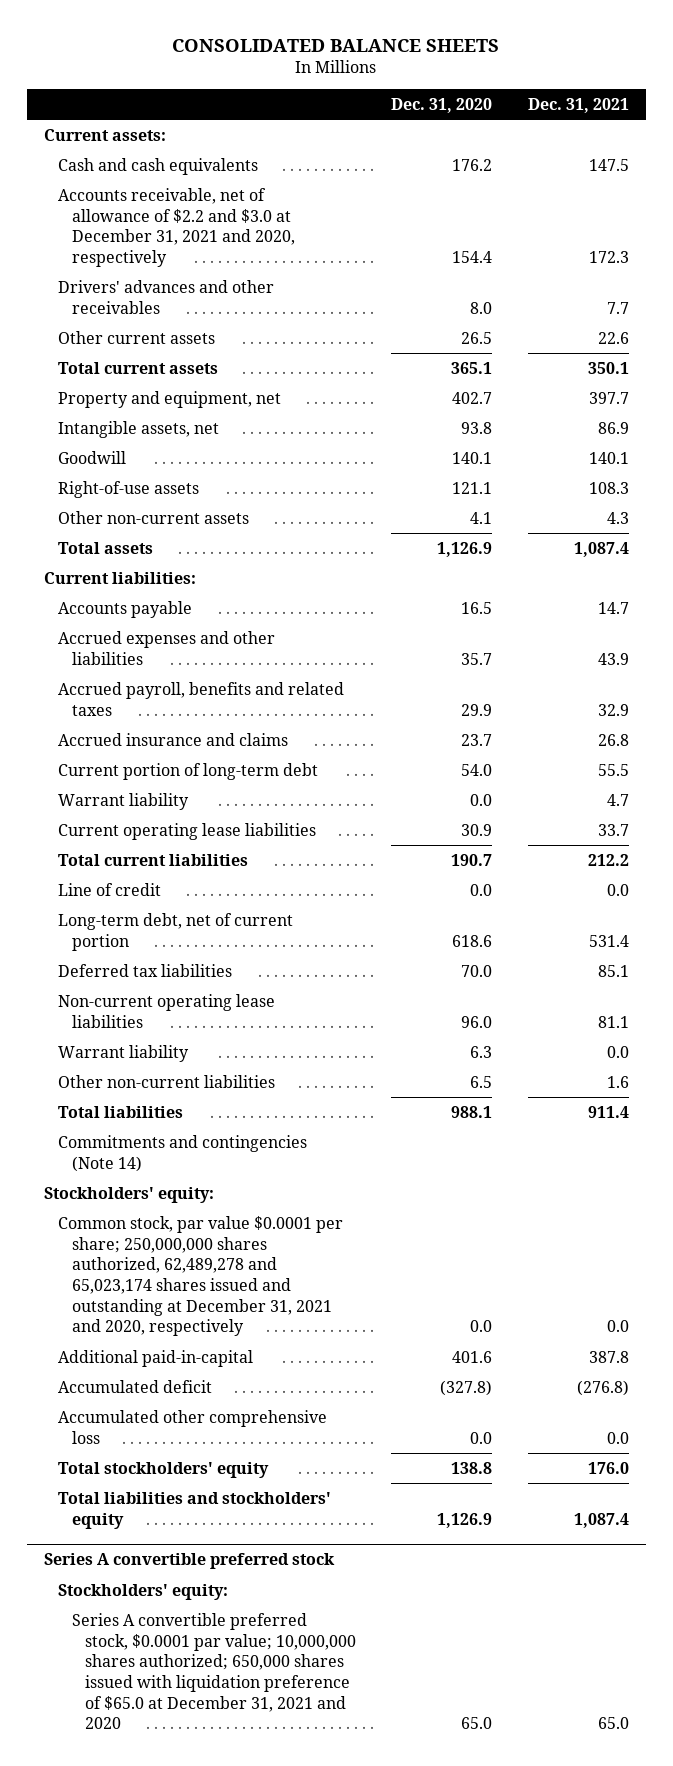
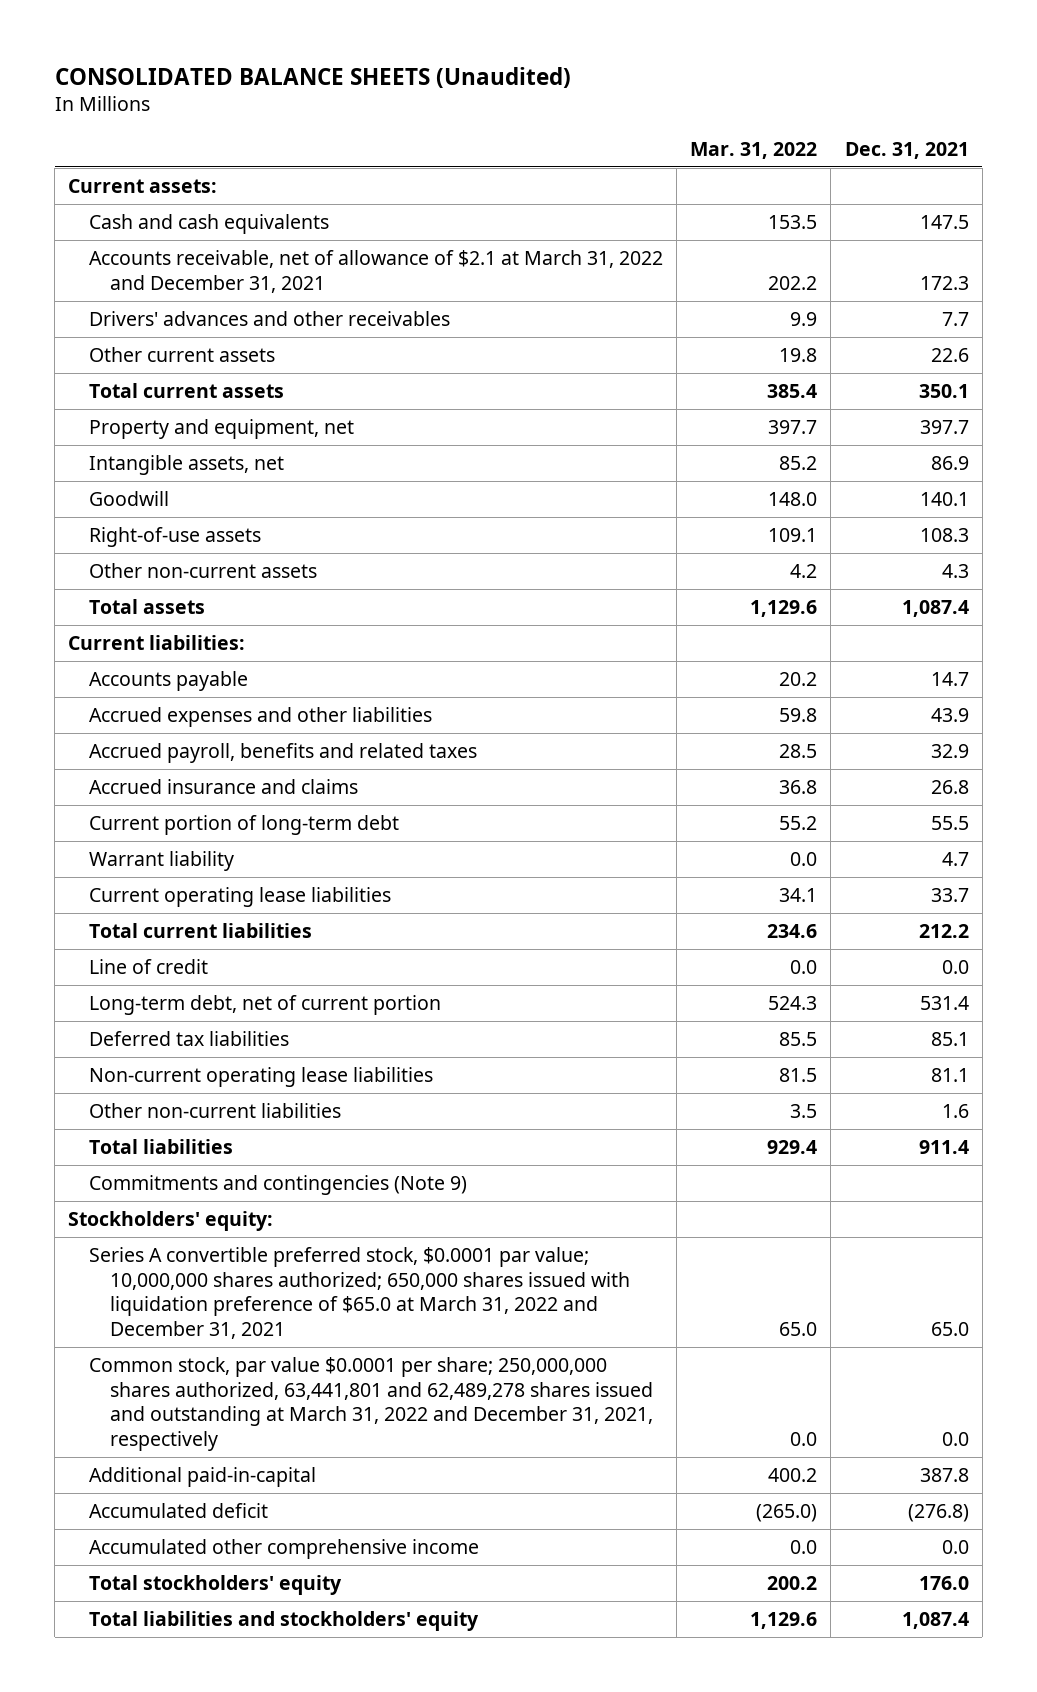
[172,38,500,52] CONSOLIDATED BALANCE SHEETS -> [54,67,571,89] CONSOLIDATED BALANCE SHEETS (Unaudited)
[391,97,493,113] Dec. 31, 2020 -> none
none -> [690,141,818,159] Mar. 31, 2022
[57,187,295,267] Accounts receivable, net of allowance of $2.2 and $3.0 at December 31, 2021 and 2020, respectively -> [89,249,664,293] Accounts receivable, net of allowance of $2.1 at March 31, 2022 and December 31, 2021
[57,1044,189,1062] Warrant liability -> none
[57,1134,307,1172] Commitments and contingencies (Note 14) -> [89,1174,468,1195] Commitments and contingencies (Note 9)
none -> [89,1246,631,1339] Series A convertible preferred stock, $0.0001 par value; 10,000,000 shares authorized; 650,000 shares issued with liquidation preference of $65.0 at March 31, 2022 and December 31, 2021
[57,1215,343,1337] Common stock, par value $0.0001 per share; 250,000,000 shares authorized, 62,489,278 and 65,023,174 shares issued and outstanding at December 31, 2021 and 2020, respectively -> [89,1356,654,1451] Common stock, par value $0.0001 per share; 250,000,000 shares authorized, 63,441,801 and 62,489,278 shares issued and outstanding at March 31, 2022 and December 31, 2021, respectively
[57,1409,327,1444] Accumulated other comprehensive loss -> [89,1538,480,1559] Accumulated other comprehensive income
[44,1553,336,1570] Series A convertible preferred stock -> none
[57,1583,228,1600] Stockholders' equity: -> none
[71,1612,357,1730] Series A convertible preferred stock, $0.0001 par value; 10,000,000 shares authorized; 650,000 shares issued with liquidation preference of $65.0 at December 31, 2021 and 2020 -> none

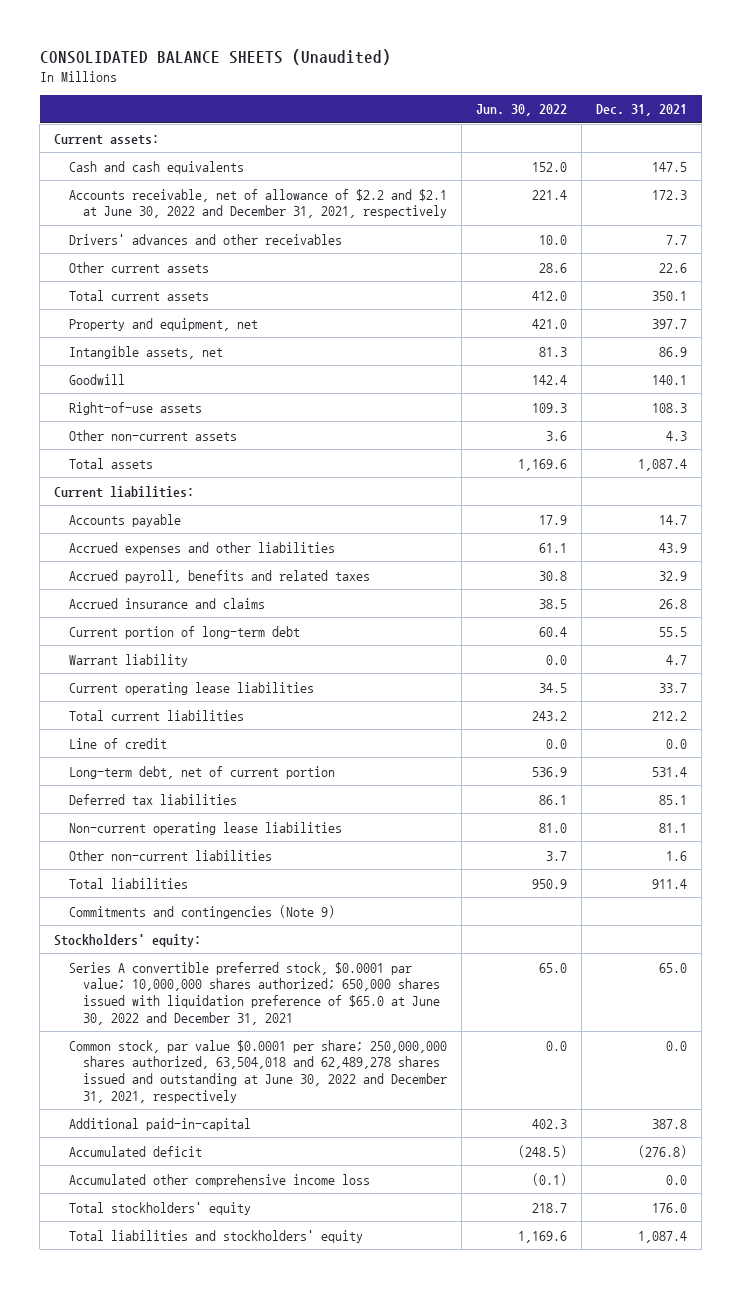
[690,141,818,159] Mar. 31, 2022 -> none
none -> [476,104,568,117] Jun. 30, 2022
[89,249,664,293] Accounts receivable, net of allowance of $2.1 at March 31, 2022 and December 31, 2021 -> [68,188,447,219] Accounts receivable, net of allowance of $2.2 and $2.1 at June 30, 2022 and December 31, 2021, respectively
[89,1246,631,1339] Series A convertible preferred stock, $0.0001 par value; 10,000,000 shares authorized; 650,000 shares issued with liquidation preference of $65.0 at March 31, 2022 and December 31, 2021 -> [68,961,440,1026] Series A convertible preferred stock, $0.0001 par value; 10,000,000 shares authorized; 650,000 shares issued with liquidation preference of $65.0 at June 30, 2022 and December 31, 2021
[89,1356,654,1451] Common stock, par value $0.0001 per share; 250,000,000 shares authorized, 63,441,801 and 62,489,278 shares issued and outstanding at March 31, 2022 and December 31, 2021, respectively -> [68,1039,447,1104] Common stock, par value $0.0001 per share; 250,000,000 shares authorized, 63,504,018 and 62,489,278 shares issued and outstanding at June 30, 2022 and December 31, 2021, respectively
[89,1538,480,1559] Accumulated other comprehensive income -> [68,1173,370,1187] Accumulated other comprehensive income loss

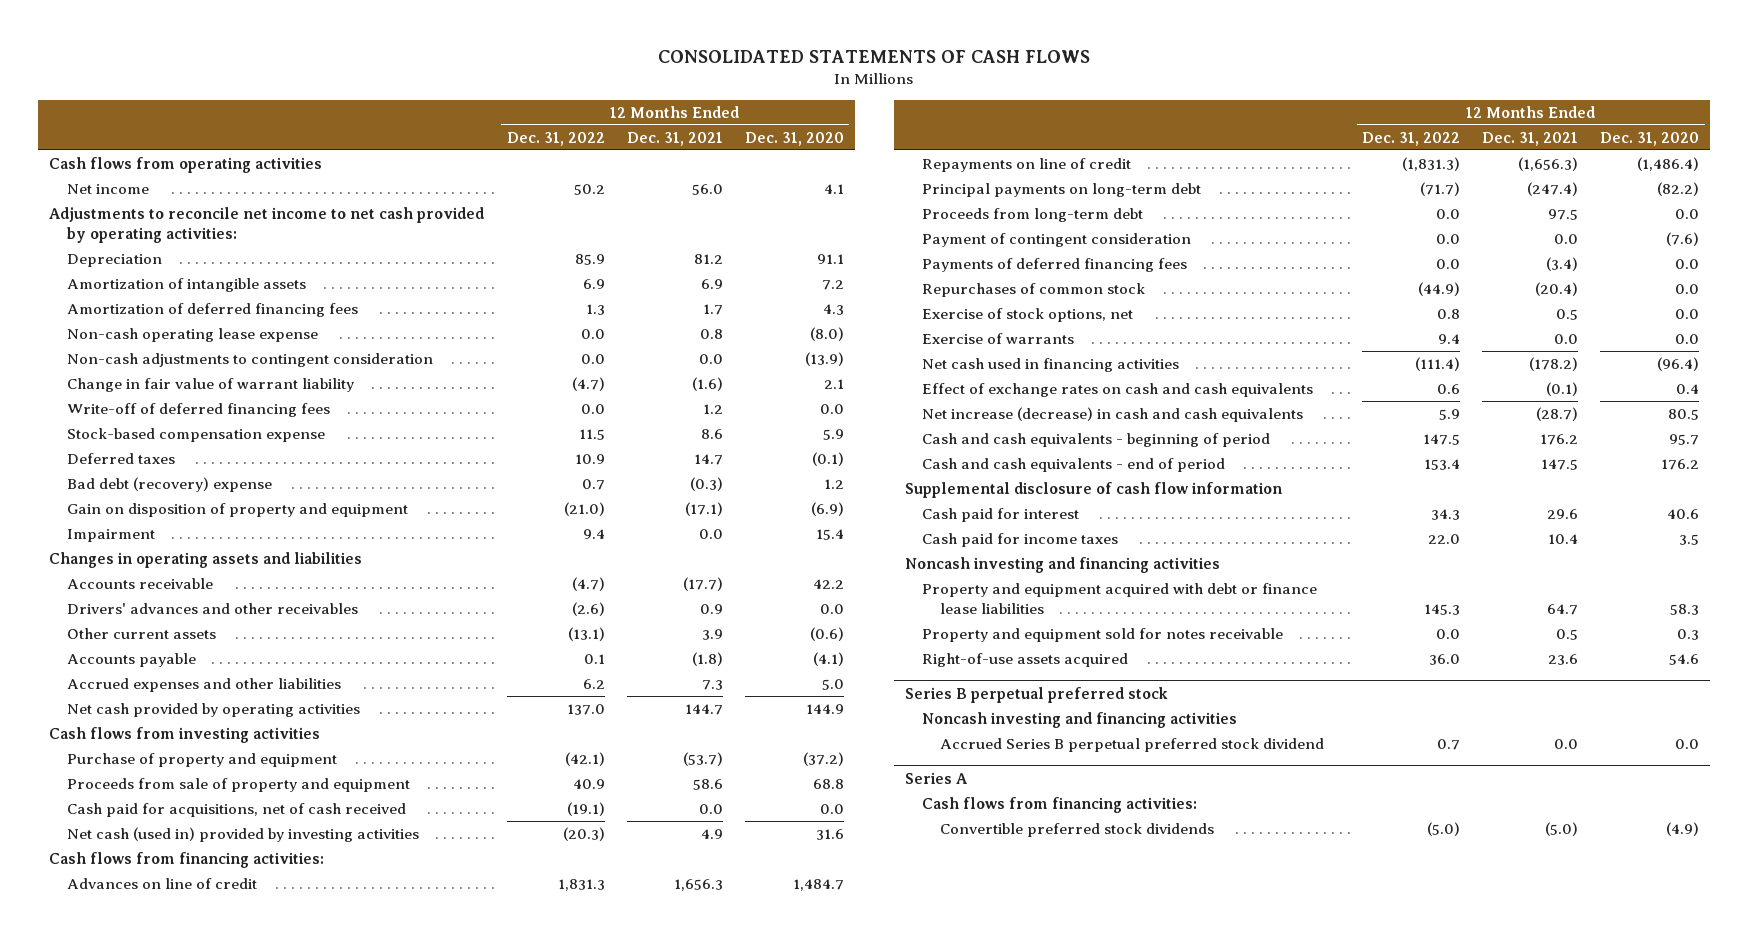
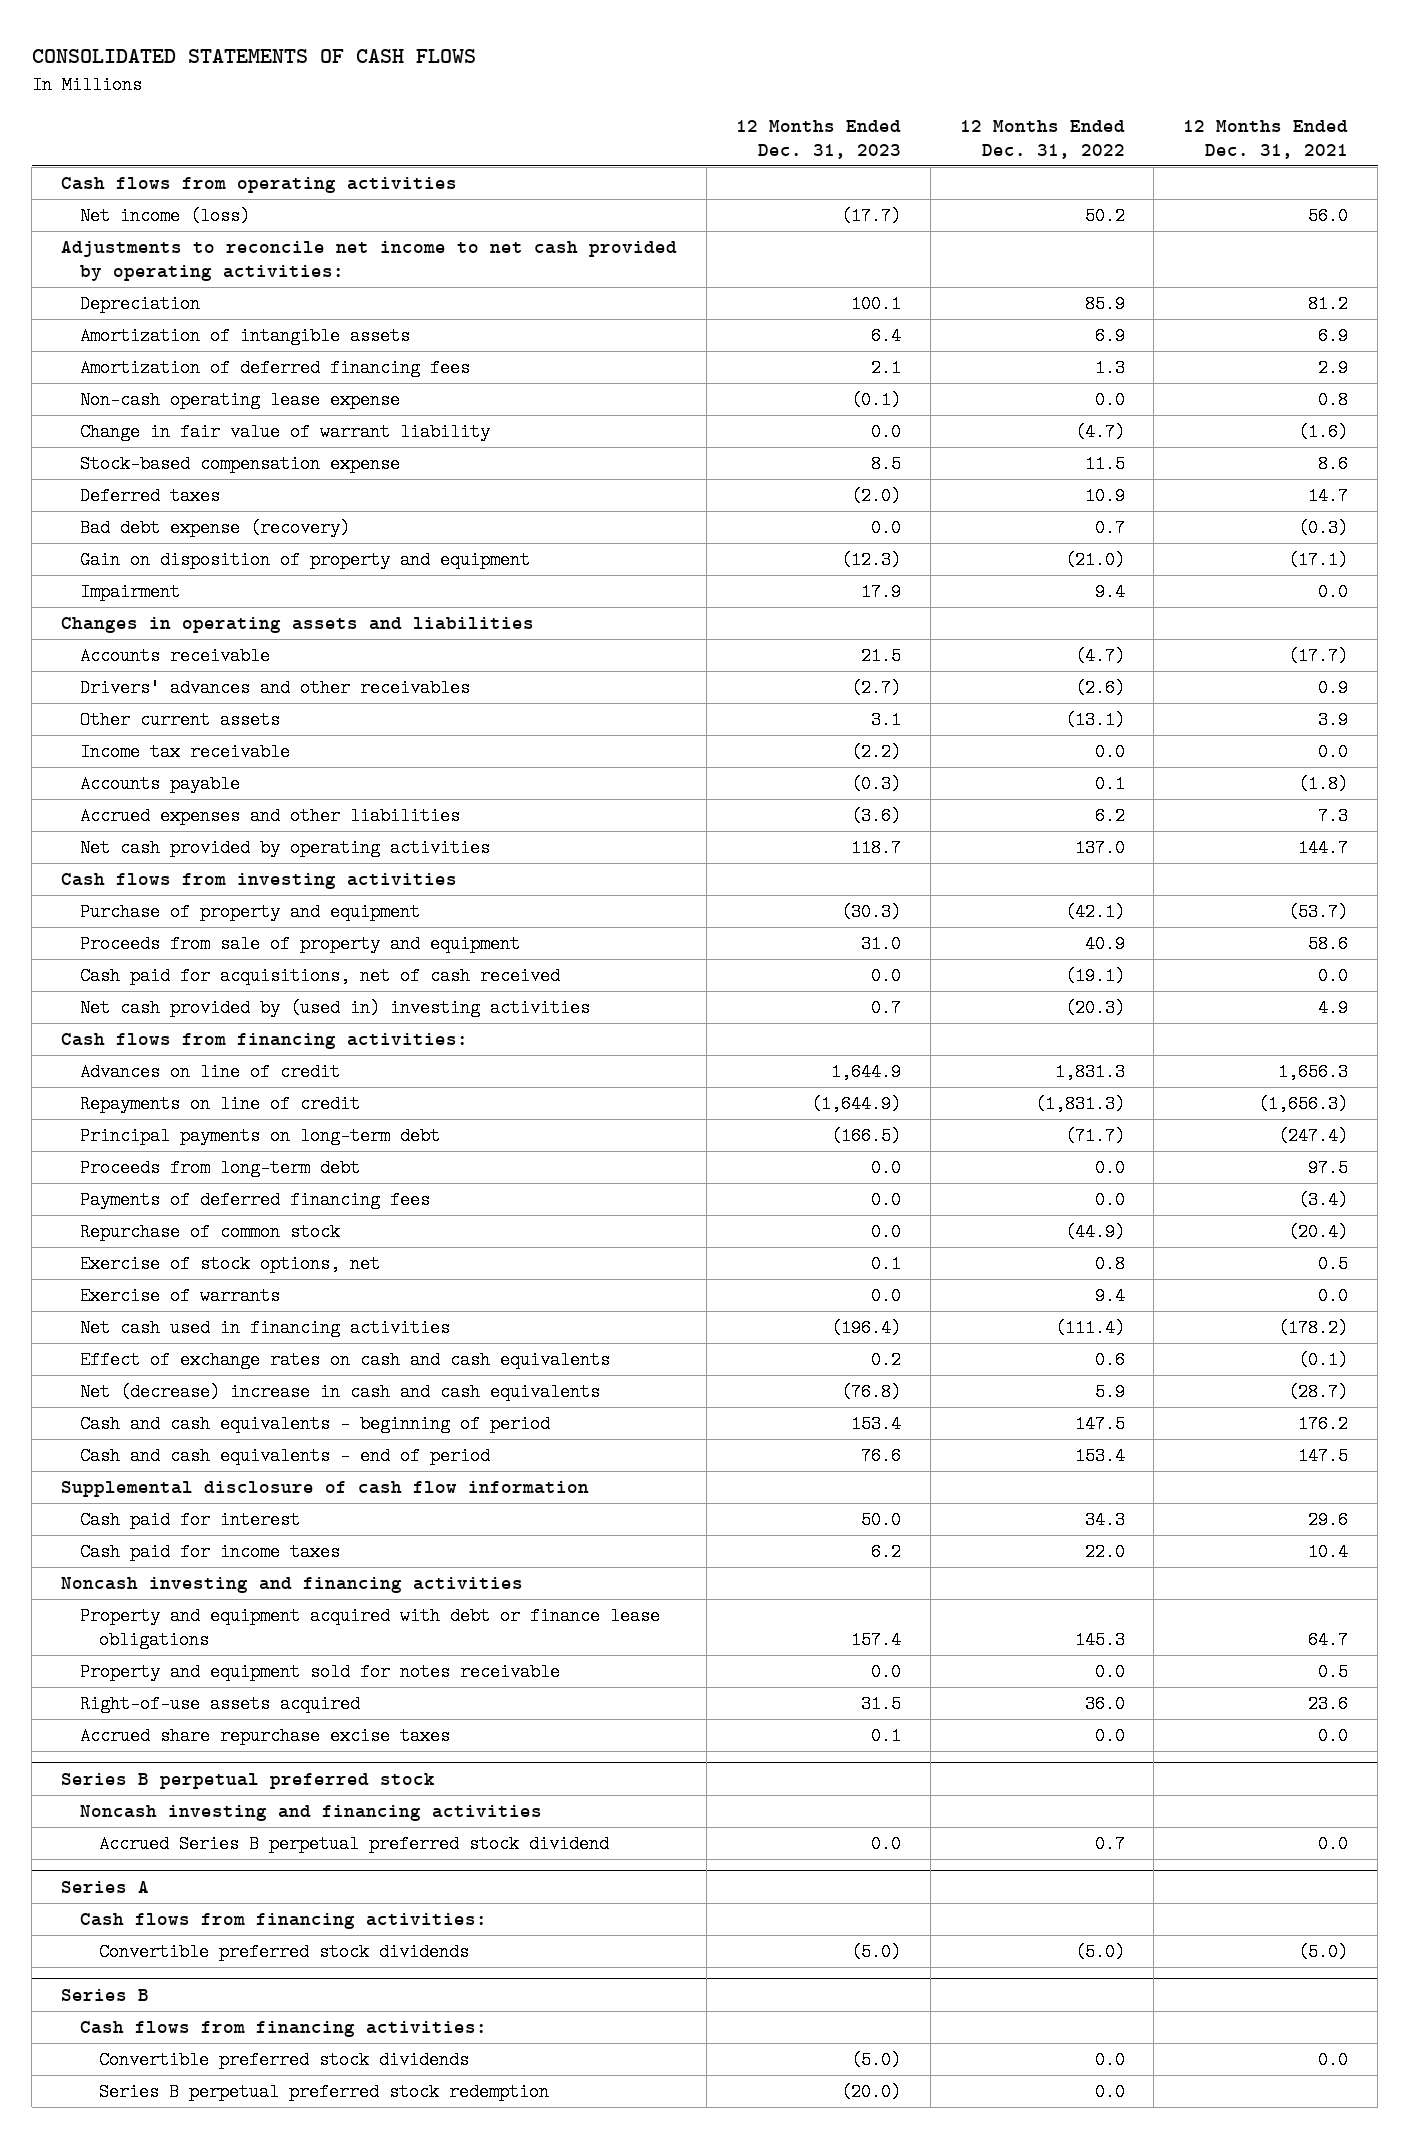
[744,131,844,146] Dec. 31, 2020 -> none
none -> [735,119,901,159] 12 Months Ended Dec. 31, 2023
[66,183,149,194] Net income -> [79,207,250,226] Net income (loss)
[702,303,723,315] 1.7 -> [1318,359,1349,378] 2.9
[66,352,433,367] Non-cash adjustments to contingent consideration -> none
[66,402,330,417] Write-off of deferred financing fees -> none
[66,476,272,492] Bad debt (recovery) expense -> [79,519,350,538] Bad debt expense (recovery)
none -> [79,743,290,762] Income tax receivable
[66,826,419,842] Net cash (used in) provided by investing activities -> [79,999,590,1018] Net cash provided by (used in) investing activities
[922,232,1192,247] Payment of contingent consideration -> none
[922,282,1146,297] Repurchases of common stock -> [79,1223,340,1242] Repurchase of common stock
[922,406,1304,422] Net increase (decrease) in cash and cash equivalents -> [79,1383,600,1402] Net (decrease) increase in cash and cash equivalents
[922,582,1318,614] Property and equipment acquired with debt or finance lease liabilities -> [79,1607,660,1649] Property and equipment acquired with debt or finance lease obligations
none -> [79,1727,450,1746] Accrued share repurchase excise taxes
none -> [60,1988,149,2001] Series B
none -> [79,2021,487,2038] Cash flows from financing activities:
none -> [98,2051,469,2070] Convertible preferred stock dividends
none -> [98,2083,549,2102] Series B perpetual preferred stock redemption

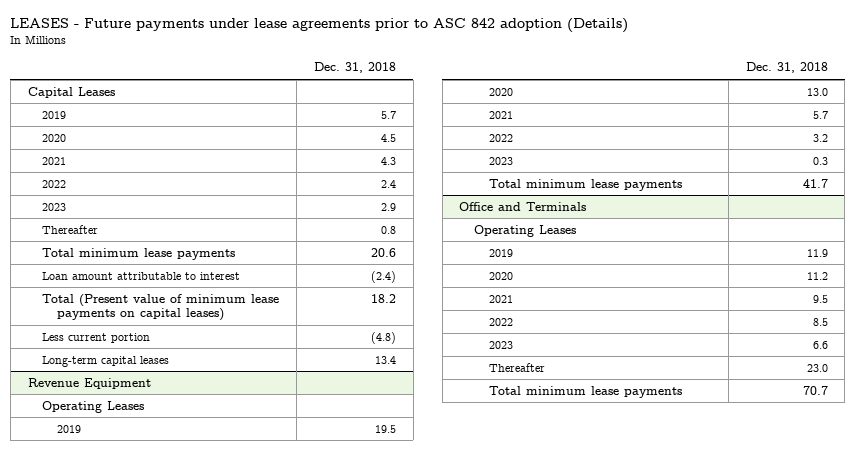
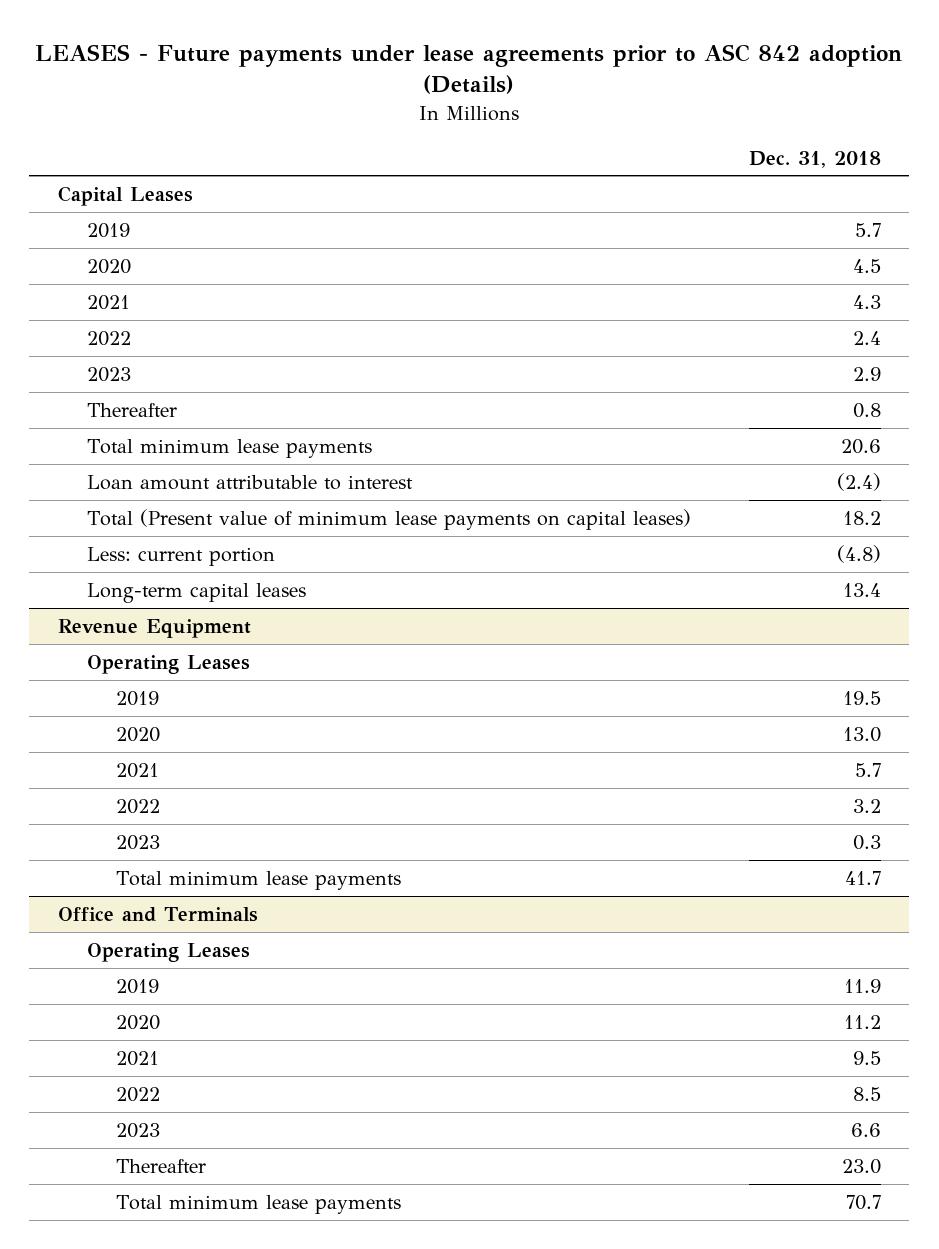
[42,332,151,343] Less current portion -> [87,546,276,566] Less: current portion

